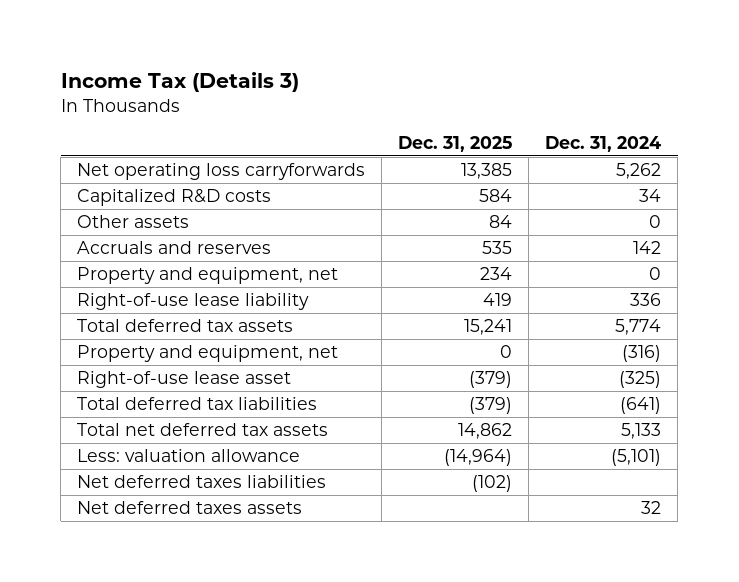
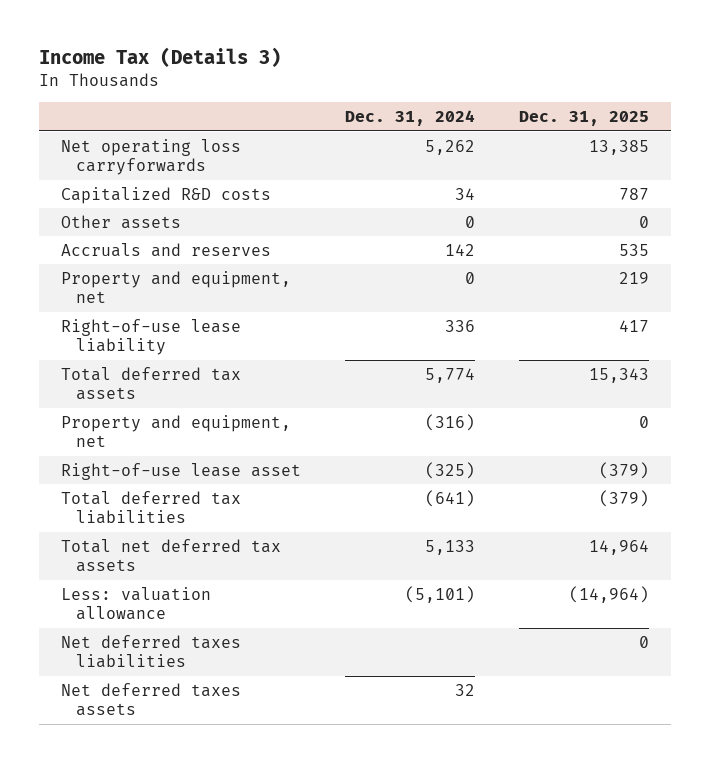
[479,189,513,203] 584 -> [618,187,649,200] 787
[489,215,513,229] 84 -> [638,215,649,228] 0
[480,267,513,281] 234 -> [618,271,649,284] 219
[483,293,513,307] 419 -> [618,319,649,332] 417
[464,319,513,336] 15,241 -> [588,367,649,383] 15,343
[458,423,513,440] 14,862 -> [588,539,649,555] 14,964
[472,475,513,493] (102) -> [638,635,649,648] 0

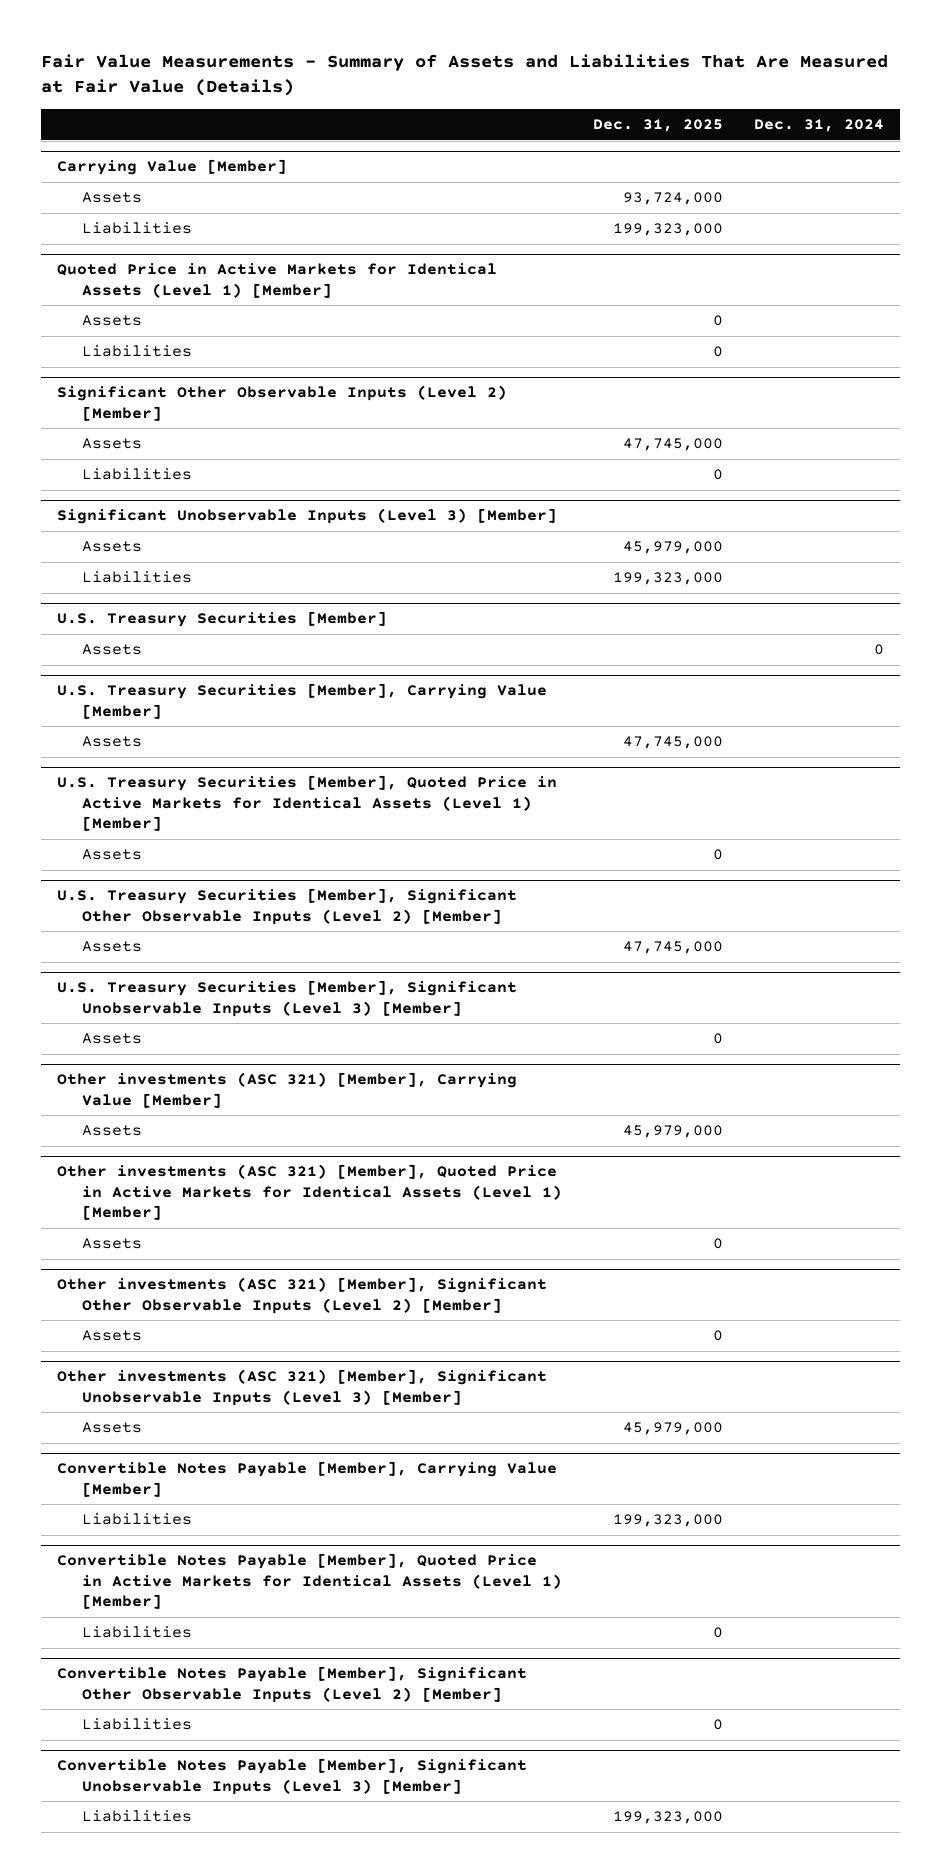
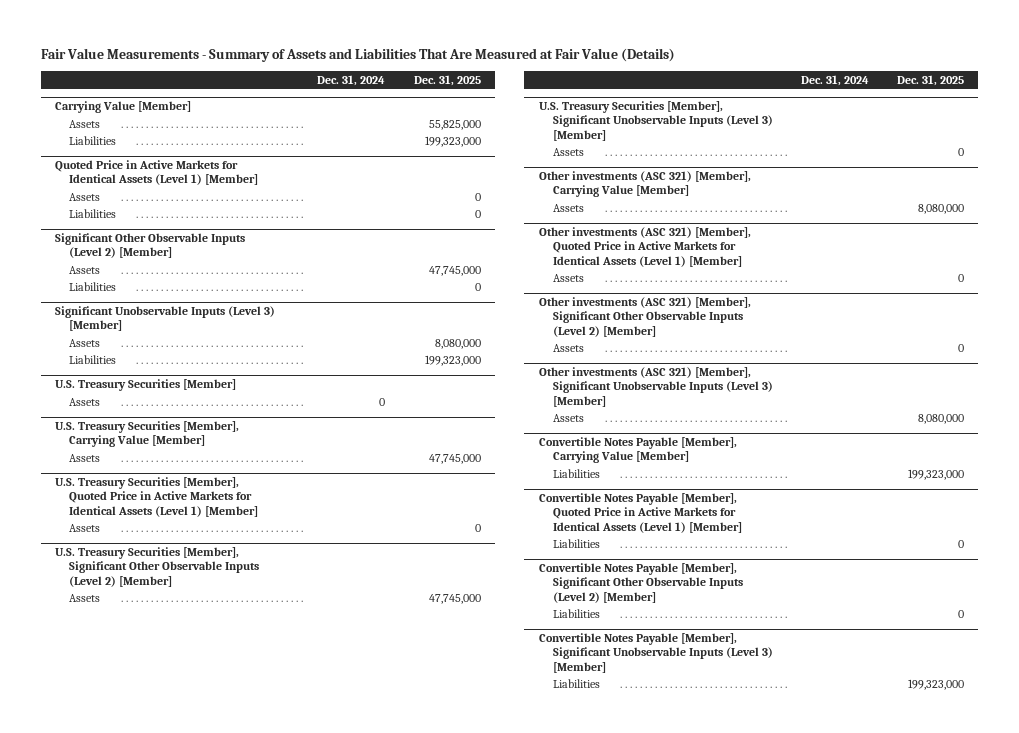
[622,192,723,206] 93,724,000 -> [428,119,481,130] 55,825,000
[622,541,723,555] 45,979,000 -> [434,338,481,349] 8,080,000
[622,1125,723,1139] 45,979,000 -> [918,203,965,214] 8,080,000
[622,1422,723,1436] 45,979,000 -> [918,413,965,424] 8,080,000

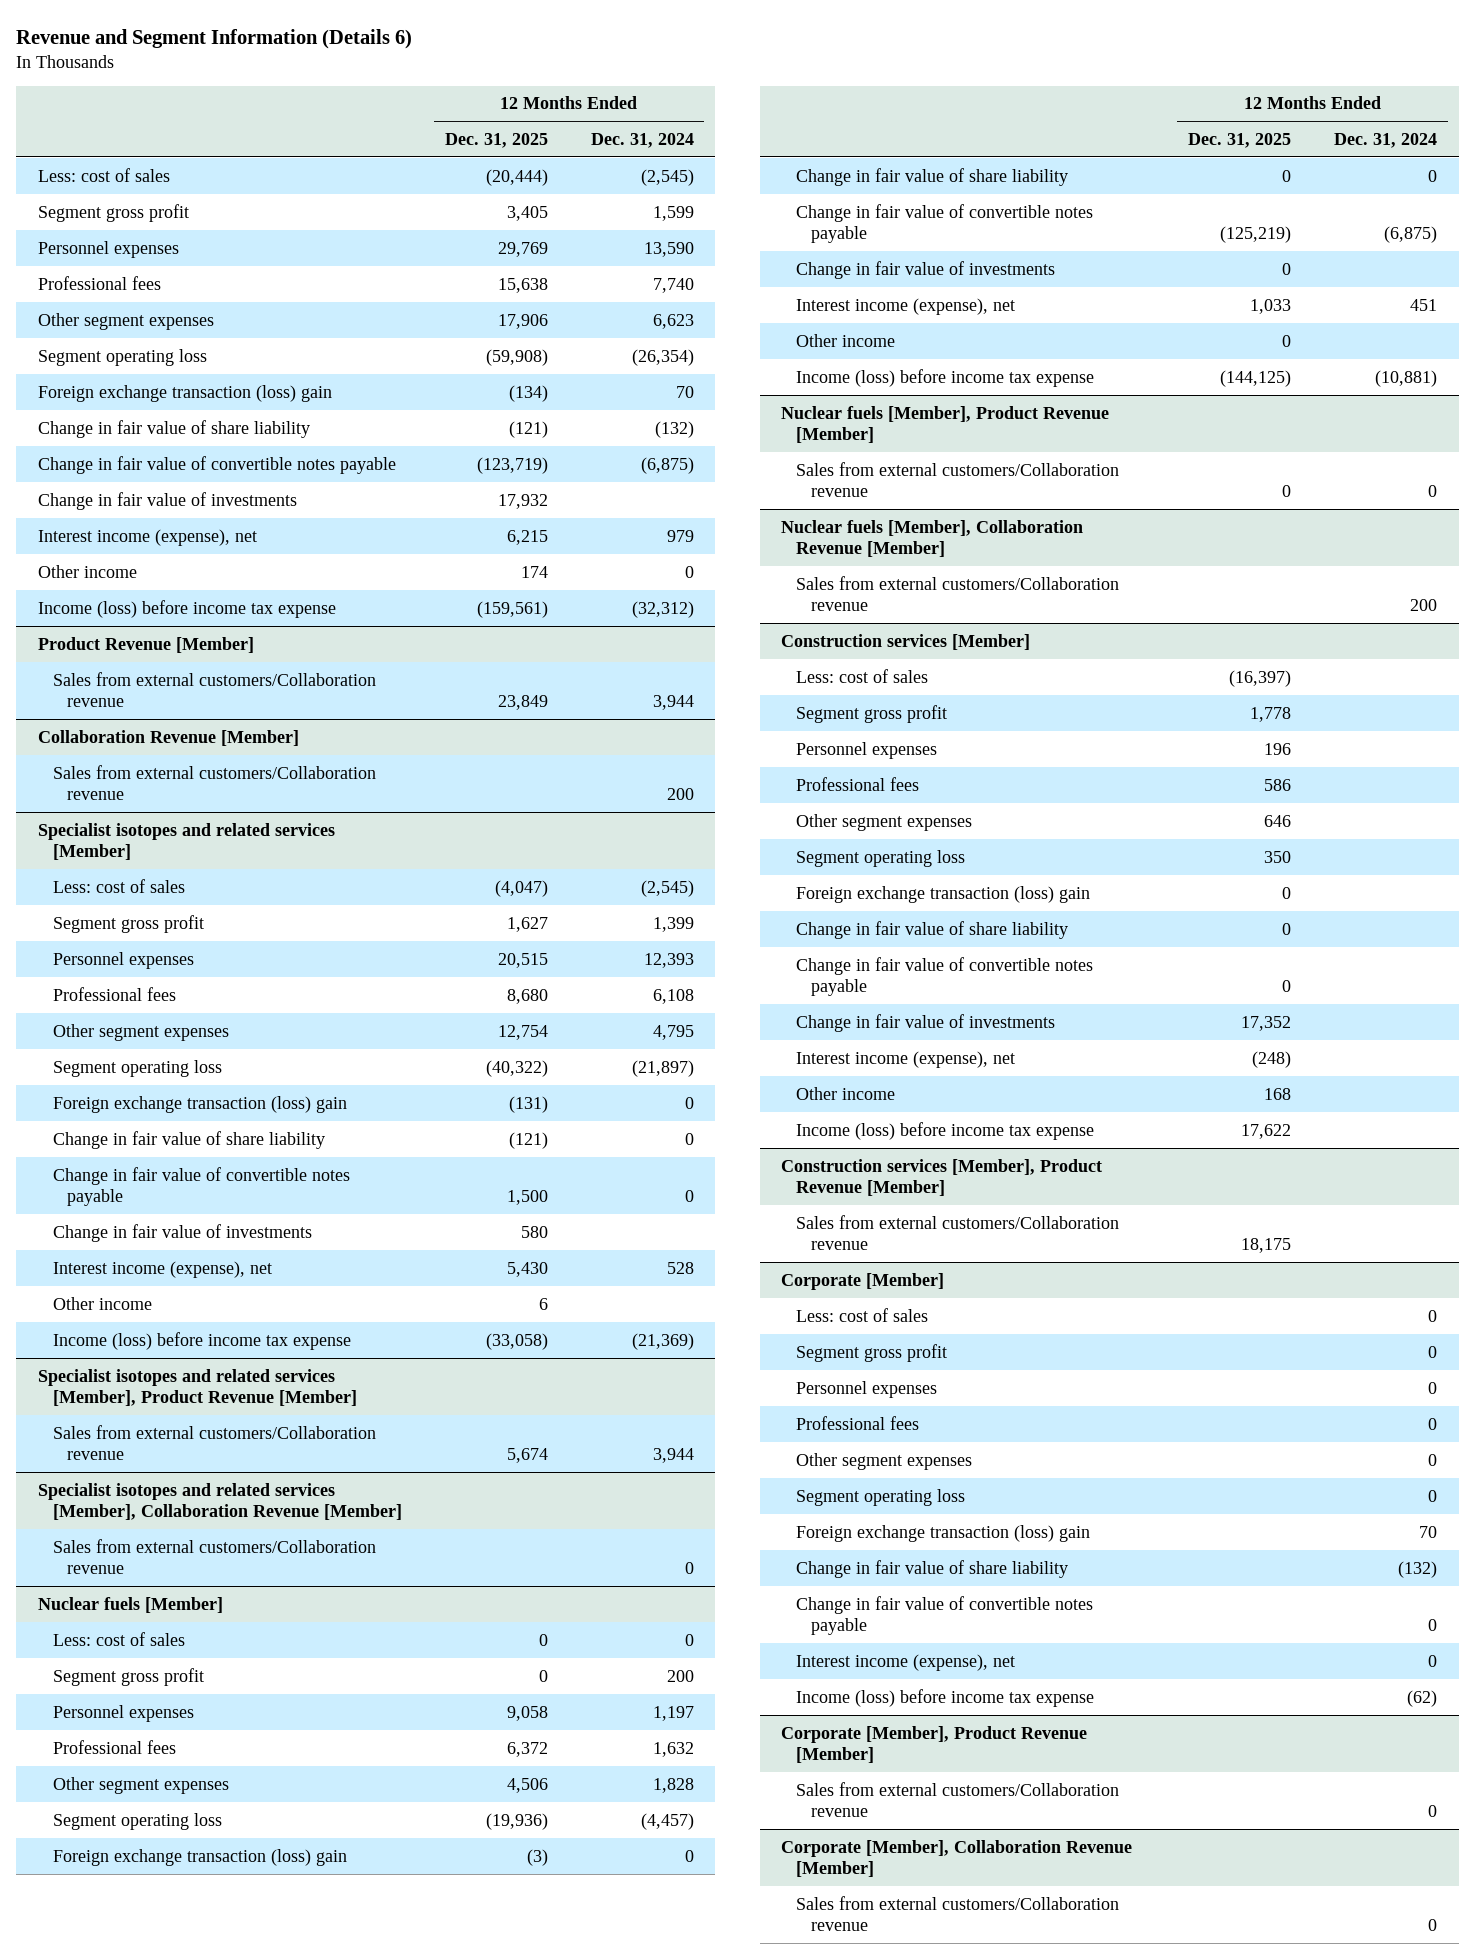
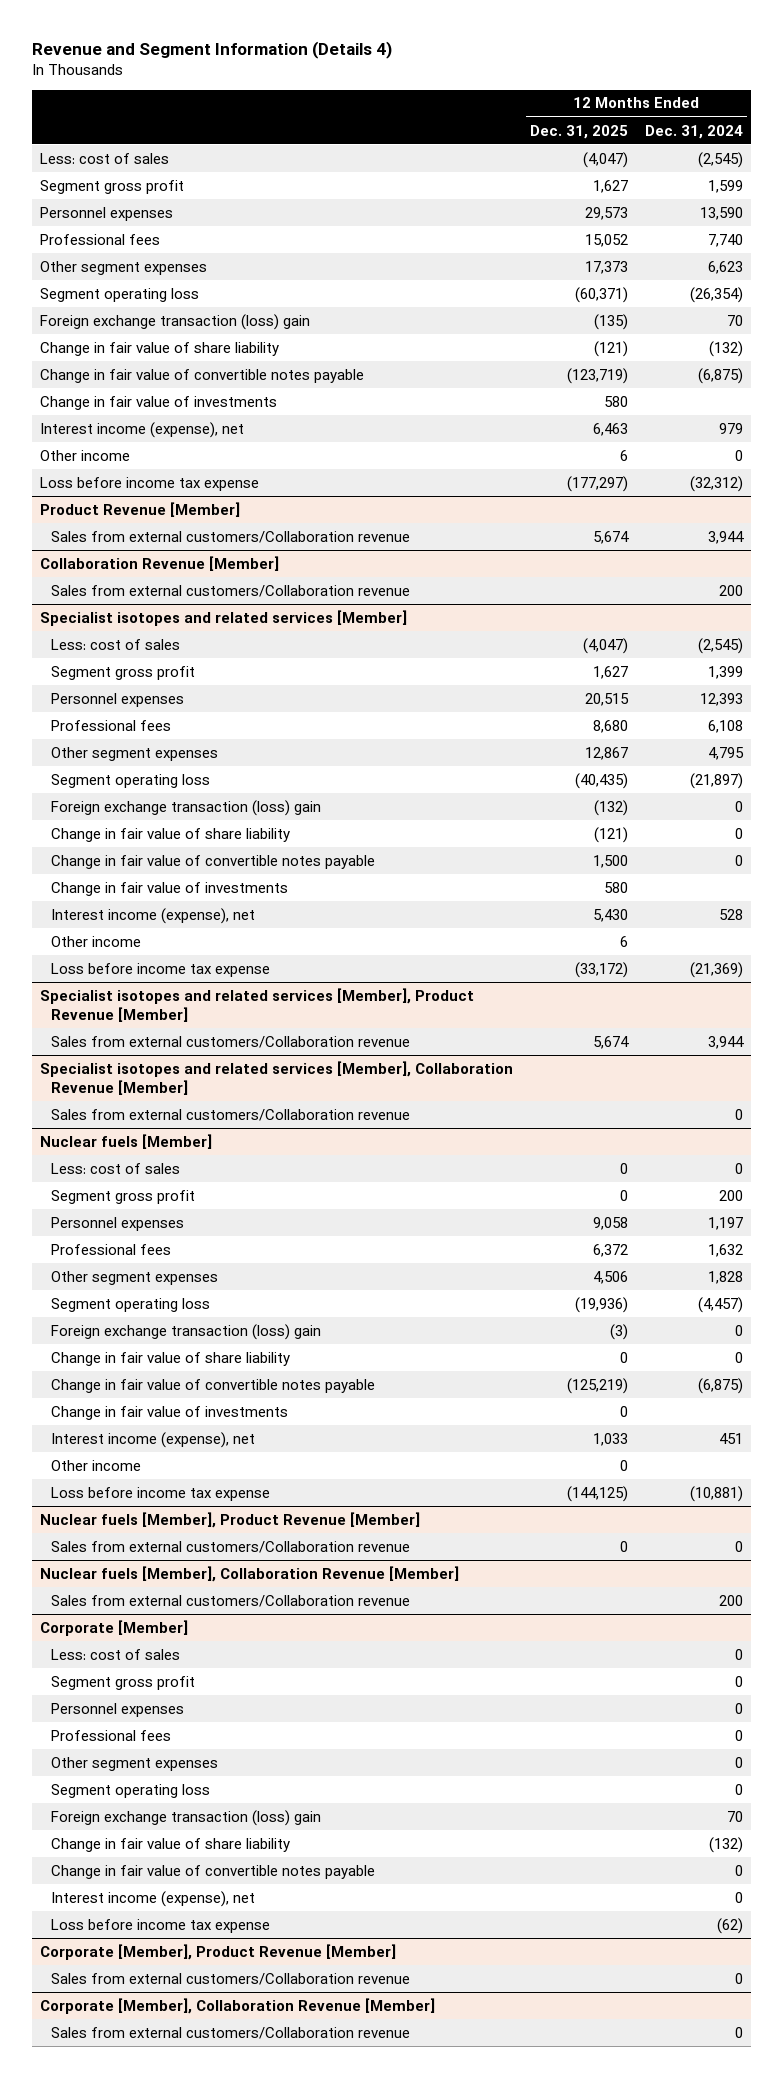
[16,28,413,49] Revenue and Segment Information (Details 6) -> [31,40,392,59] Revenue and Segment Information (Details 4)
[485,168,548,186] (20,444) -> [582,151,628,168] (4,047)
[506,205,548,221] 3,405 -> [592,179,628,193] 1,627
[497,241,548,257] 29,769 -> [584,206,628,220] 29,573
[497,277,548,293] 15,638 -> [584,233,628,247] 15,052
[497,313,548,329] 17,906 -> [584,260,628,274] 17,373
[485,348,548,366] (59,908) -> [574,286,628,303] (60,371)
[508,384,548,402] (134) -> [593,313,628,330] (135)
[497,493,548,509] 17,932 -> [603,395,628,407] 580
[506,529,548,545] 6,215 -> [592,422,628,436] 6,463
[520,565,548,578] 174 -> [619,449,628,461] 6
[37,599,336,618] Income (loss) before income tax expense -> [40,476,260,491] Loss before income tax expense
[476,600,548,618] (159,561) -> [566,475,628,492] (177,297)
[497,694,548,710] 23,849 -> [592,530,629,544] 5,674
[497,1024,548,1040] 12,754 -> [584,746,628,760] 12,867
[485,1059,548,1077] (40,322) -> [574,772,628,789] (40,435)
[508,1095,548,1113] (131) -> [593,799,628,816] (132)
[52,1331,351,1350] Income (loss) before income tax expense -> [50,962,270,977] Loss before income tax expense
[485,1332,548,1350] (33,058) -> [574,961,628,978] (33,172)
[795,368,1094,387] Income (loss) before income tax expense -> [50,1486,270,1501] Loss before income tax expense
[781,633,1031,650] Construction services [Member] -> none
[795,668,928,683] Less: cost of sales -> none
[795,704,947,723] Segment gross profit -> none
[795,741,937,759] Personnel expenses -> none
[795,776,919,791] Professional fees -> none
[795,813,972,831] Other segment expenses -> none
[795,849,965,867] Segment operating loss -> none
[795,885,1090,903] Foreign exchange transaction (loss) gain -> none
[795,920,1068,939] Change in fair value of share liability -> none
[795,956,1093,996] Change in fair value of convertible notes payable -> none
[795,1013,1055,1032] Change in fair value of investments -> none
[795,1050,1015,1068] Interest income (expense), net -> none
[795,1086,895,1100] Other income -> none
[795,1121,1094,1140] Income (loss) before income tax expense -> none
[781,1158,1103,1196] Construction services [Member], Product Revenue [Member] -> none
[795,1214,1119,1250] Sales from external customers/Collaboration revenue -> none
[795,1688,1094,1707] Income (loss) before income tax expense -> [50,1918,270,1933] Loss before income tax expense

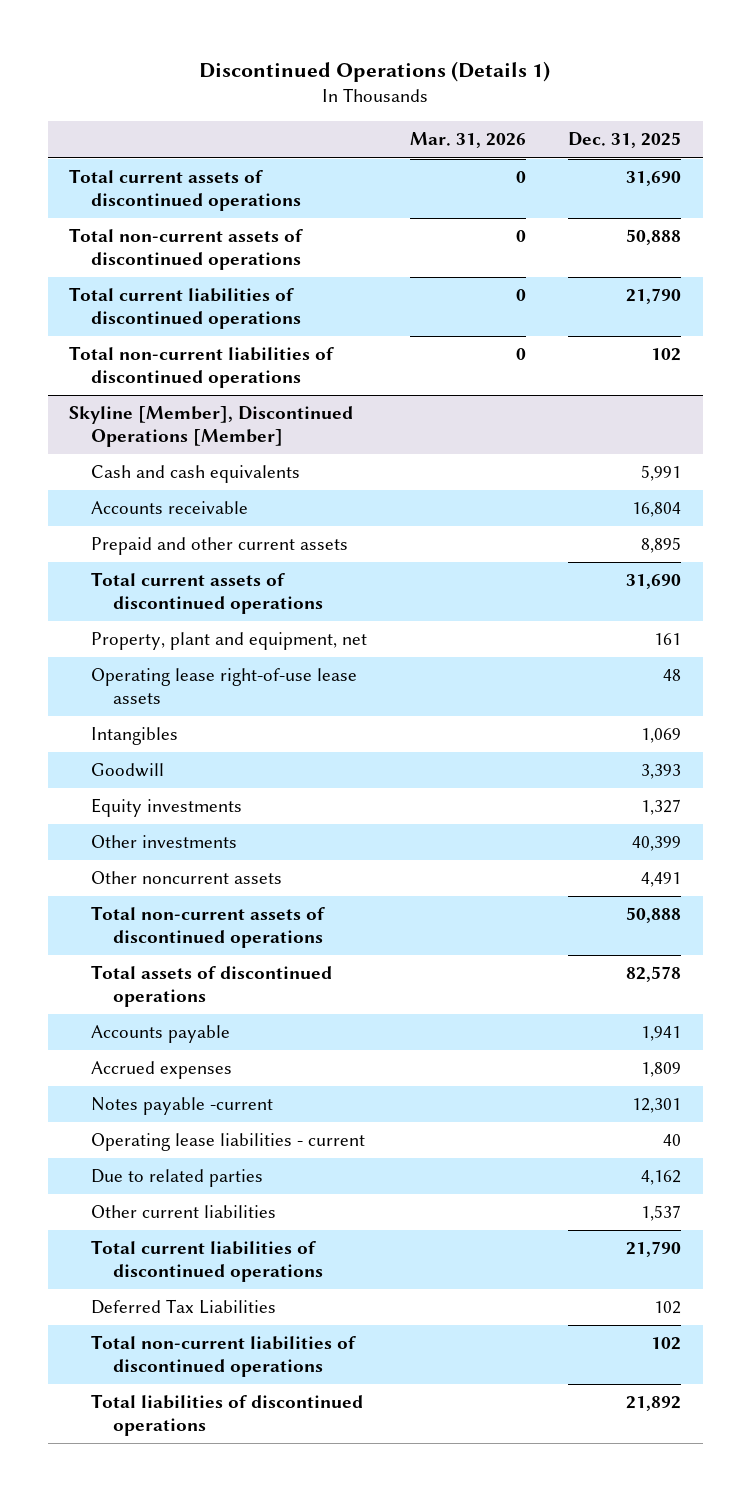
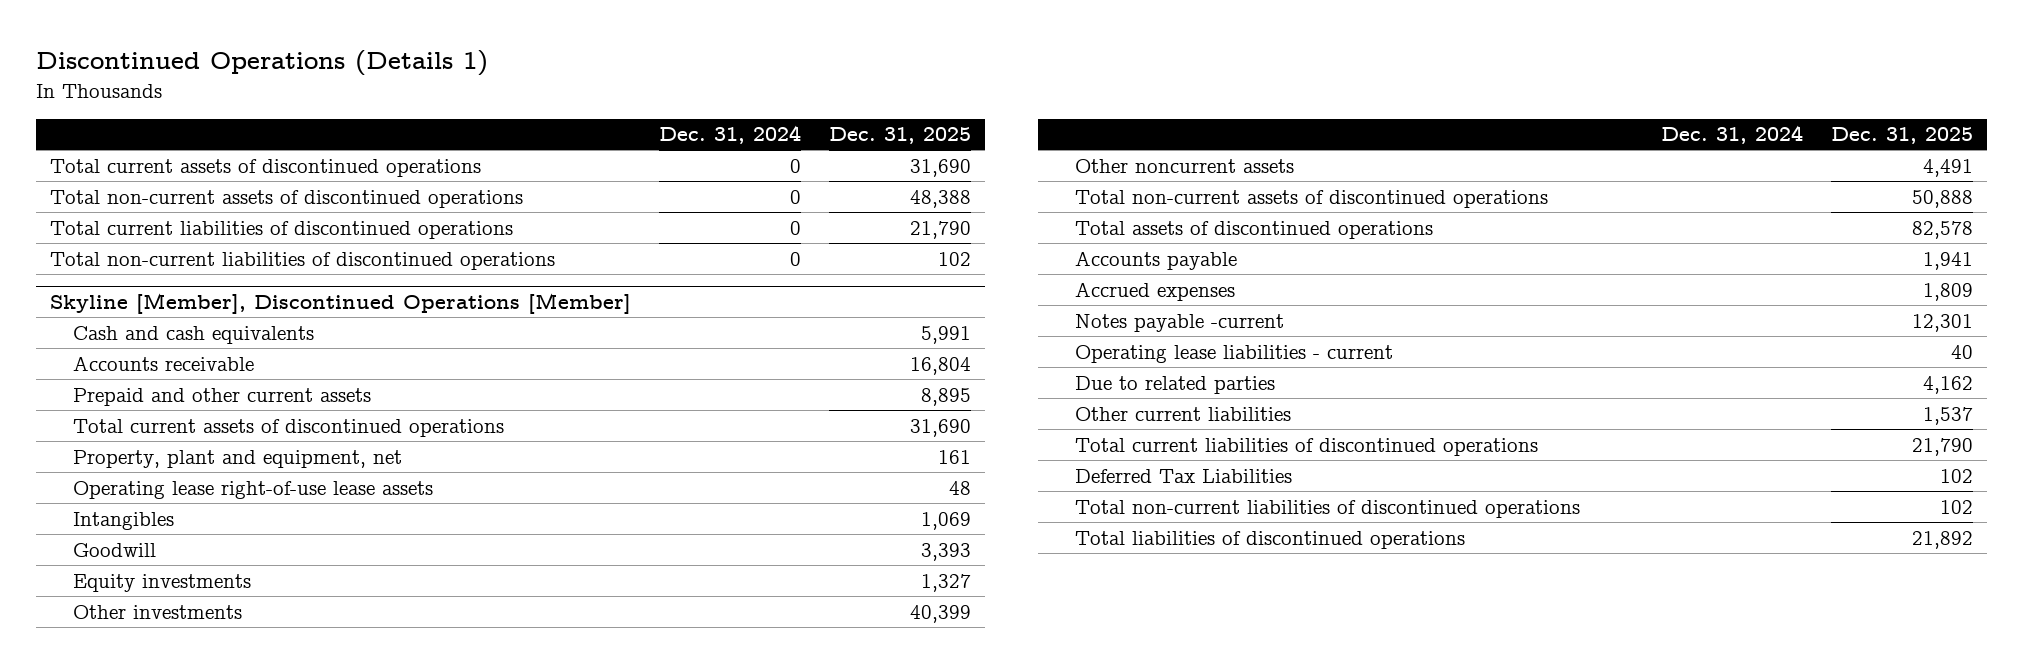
[409,132,526,149] Mar. 31, 2026 -> none
none -> [659,125,802,145] Dec. 31, 2024
[626,229,682,246] 50,888 -> [910,189,972,208] 48,388

